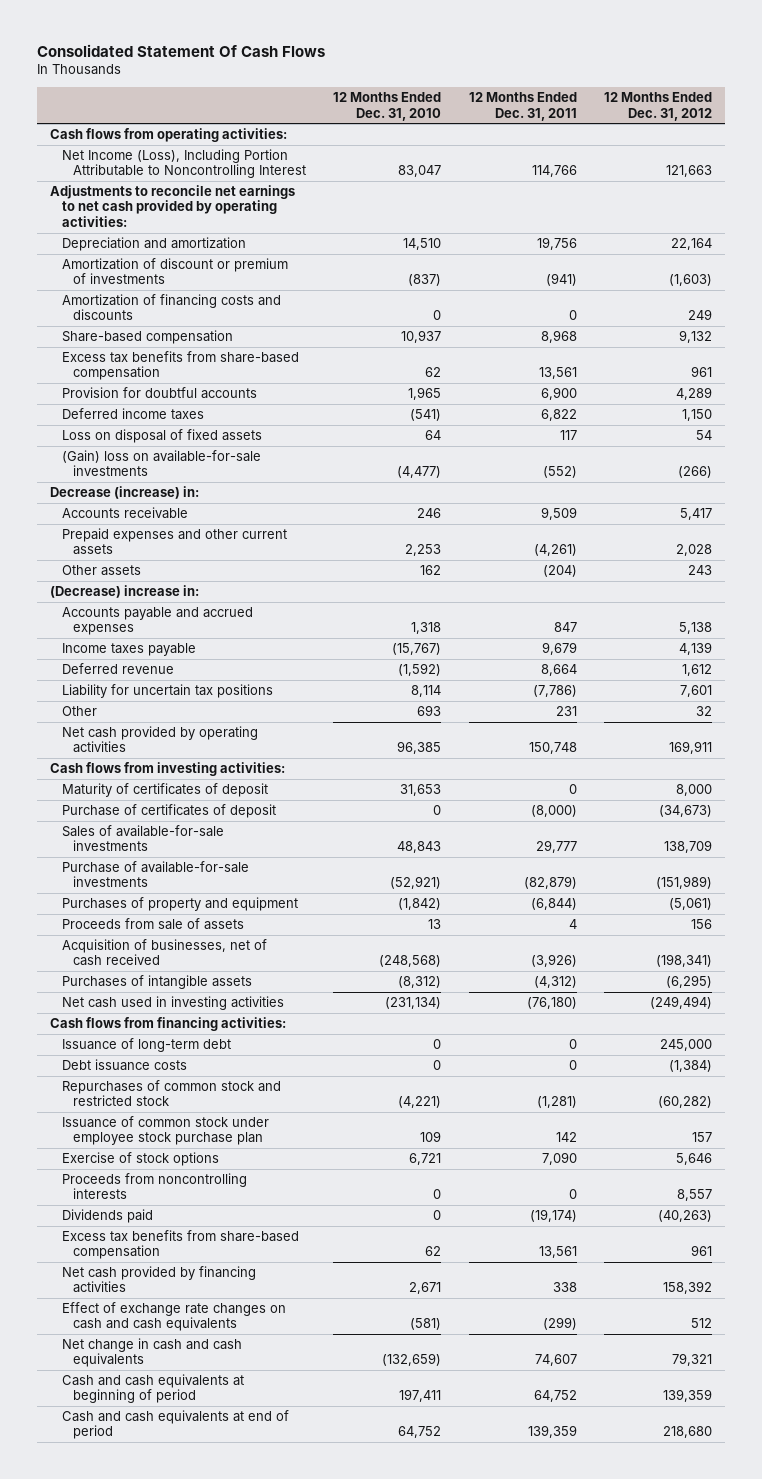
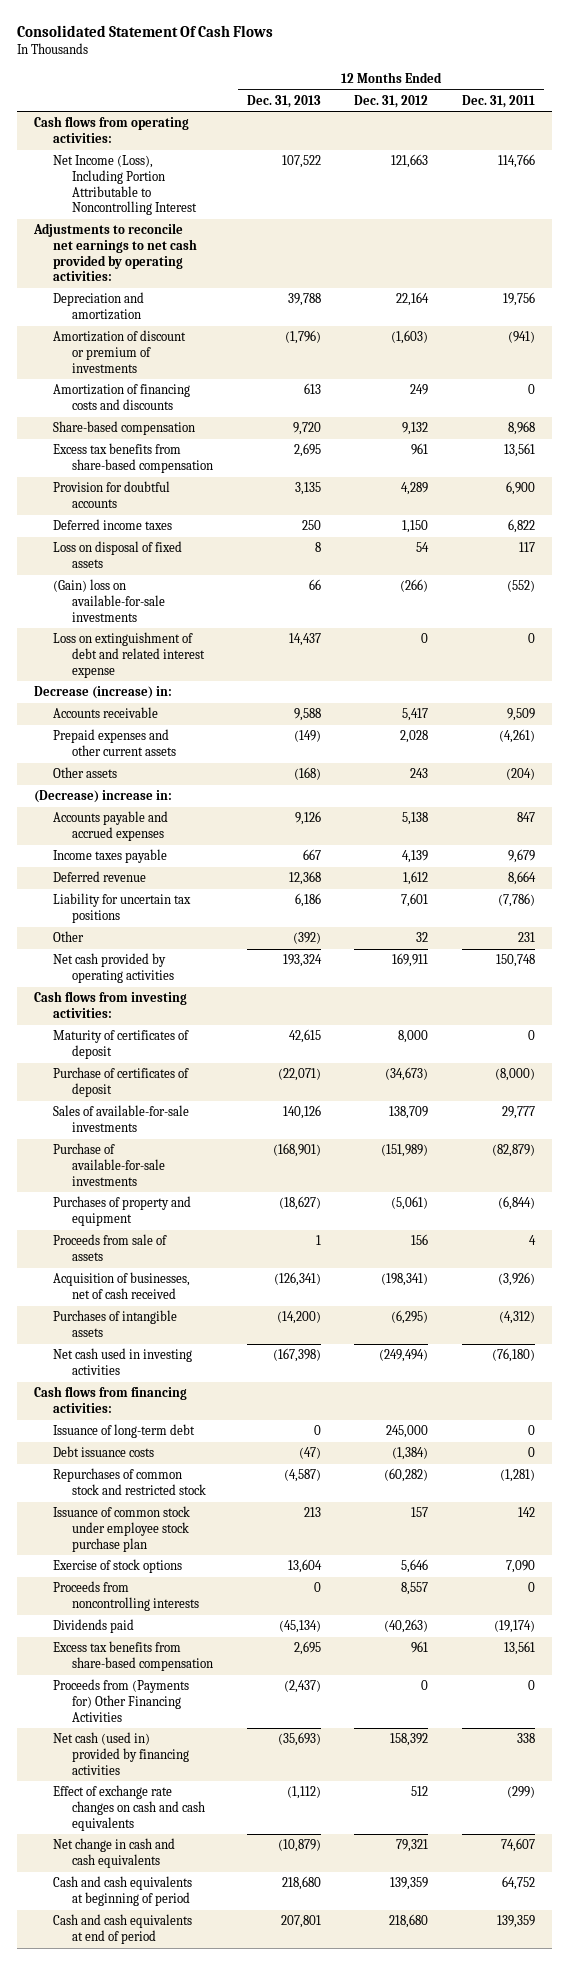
[333,92,442,121] 12 Months Ended Dec. 31, 2010 -> none
none -> [246,94,321,108] Dec. 31, 2013
none -> [52,632,205,678] Loss on extinguishment of debt and related interest expense
none -> [52,1679,189,1722] Proceeds from (Payments for) Other Financing Activities
[61,1266,256,1294] Net cash provided by financing activities -> [52,1732,189,1775] Net cash (used in) provided by financing activities

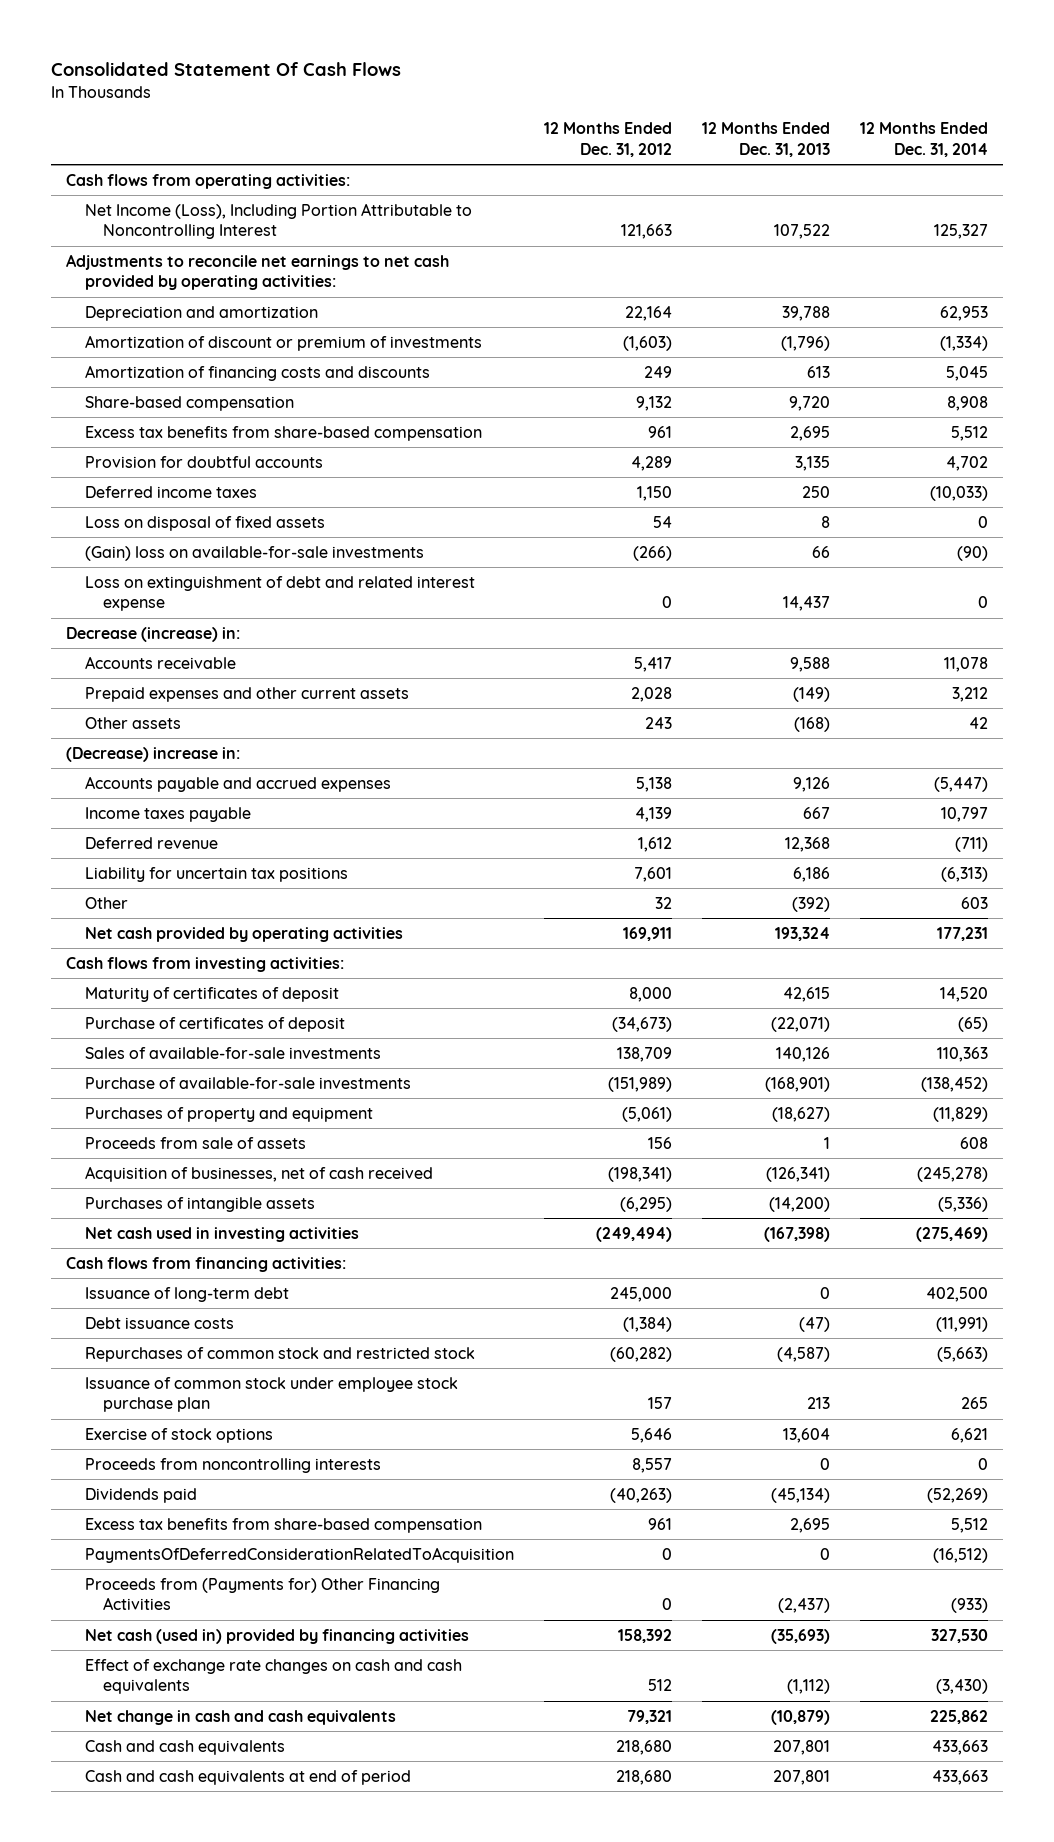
[462,94,536,108] Dec. 31, 2011 -> none
none -> [859,122,988,158] 12 Months Ended Dec. 31, 2014
none -> [84,1546,514,1563] PaymentsOfDeferredConsiderationRelatedToAcquisition
[52,1876,192,1907] Cash and cash equivalents at beginning of period -> [84,1739,285,1755] Cash and cash equivalents
[281,1876,321,1891] 218,680 -> [772,1739,830,1755] 207,801
[390,1877,429,1891] 139,359 -> [615,1739,672,1755] 218,680

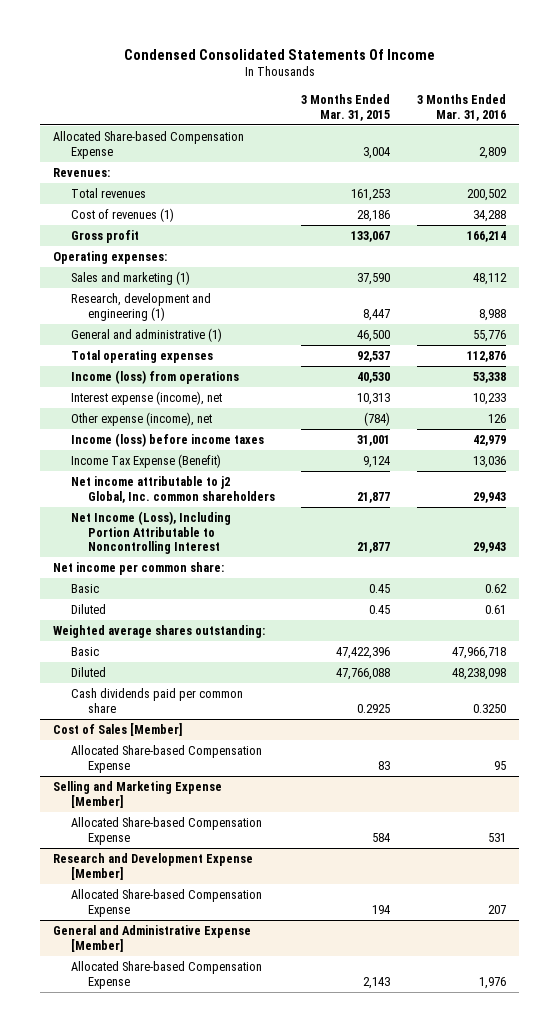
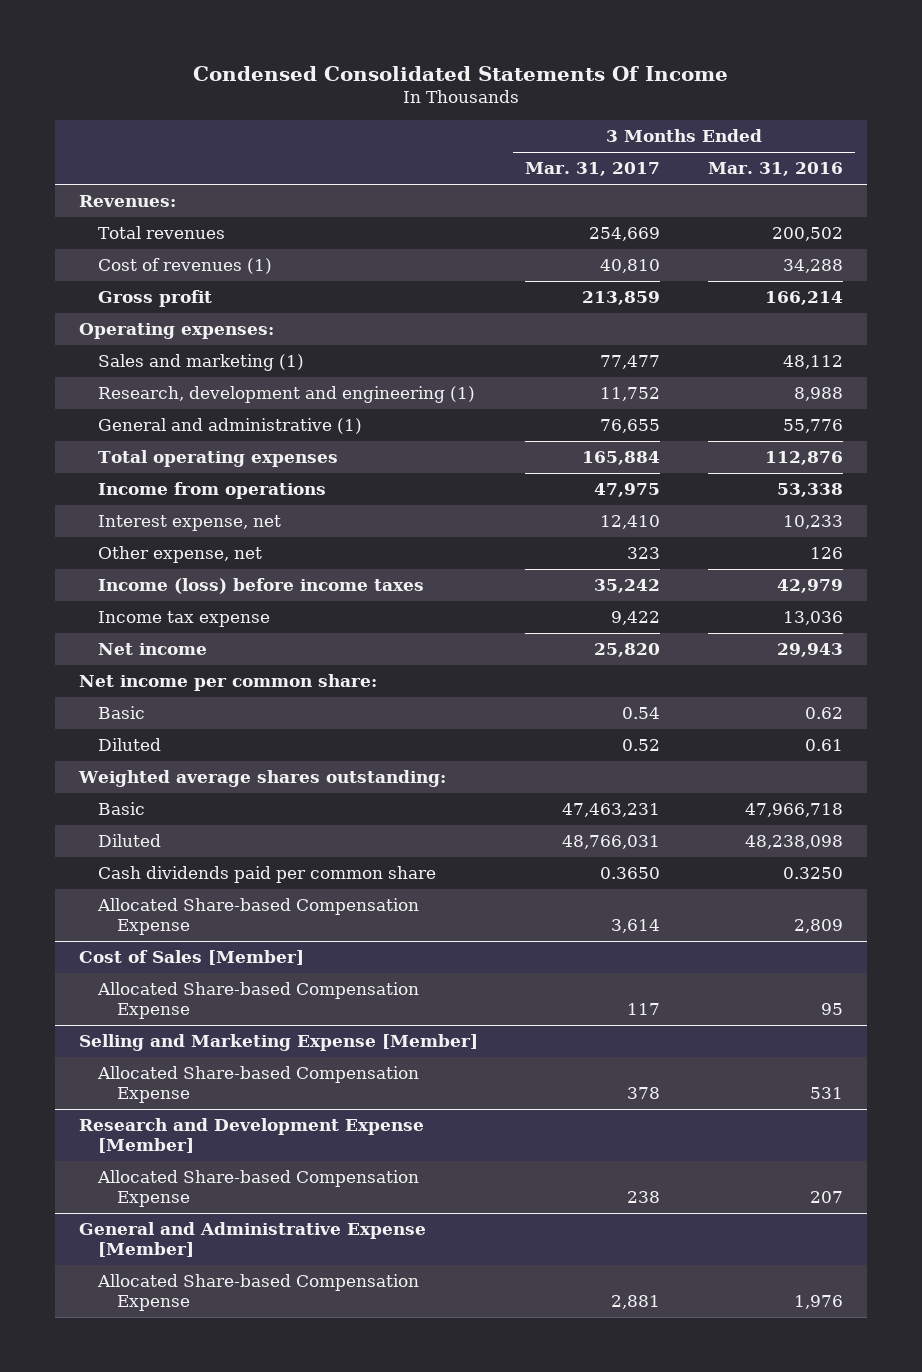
[301,94,391,121] 3 Months Ended Mar. 31, 2015 -> none
none -> [525,162,661,177] Mar. 31, 2017
[70,370,239,385] Income (loss) from operations -> [97,482,326,500] Income from operations
[70,391,222,406] Interest expense (income), net -> [97,515,281,532] Interest expense, net
[70,412,212,427] Other expense (income), net -> [97,546,262,564] Other expense, net
[70,511,231,555] Net Income (Loss), Including Portion Attributable to Noncontrolling Interest -> none
[70,454,221,469] Income Tax Expense (Benefit) -> [97,611,270,628] Income tax expense
[70,476,275,503] Net income attributable to j2 Global, Inc. common shareholders -> [97,643,207,656] Net income
[53,131,245,159] Allocated Share-based Compensation Expense -> [96,898,419,935] Allocated Share-based Compensation Expense

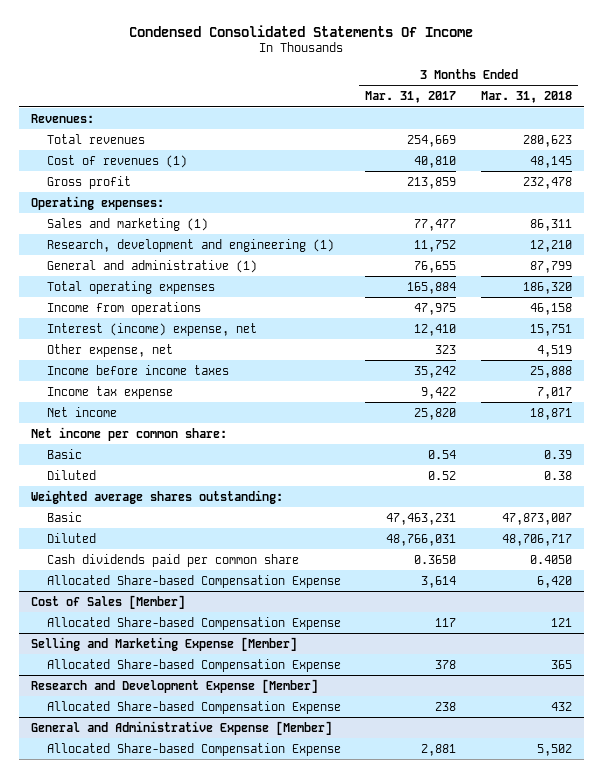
[708,162,844,177] Mar. 31, 2016 -> none
none -> [480,90,572,103] Mar. 31, 2018
[97,515,281,532] Interest expense, net -> [47,322,258,336] Interest (income) expense, net
[97,578,424,595] Income (loss) before income taxes -> [47,364,230,375] Income before income taxes

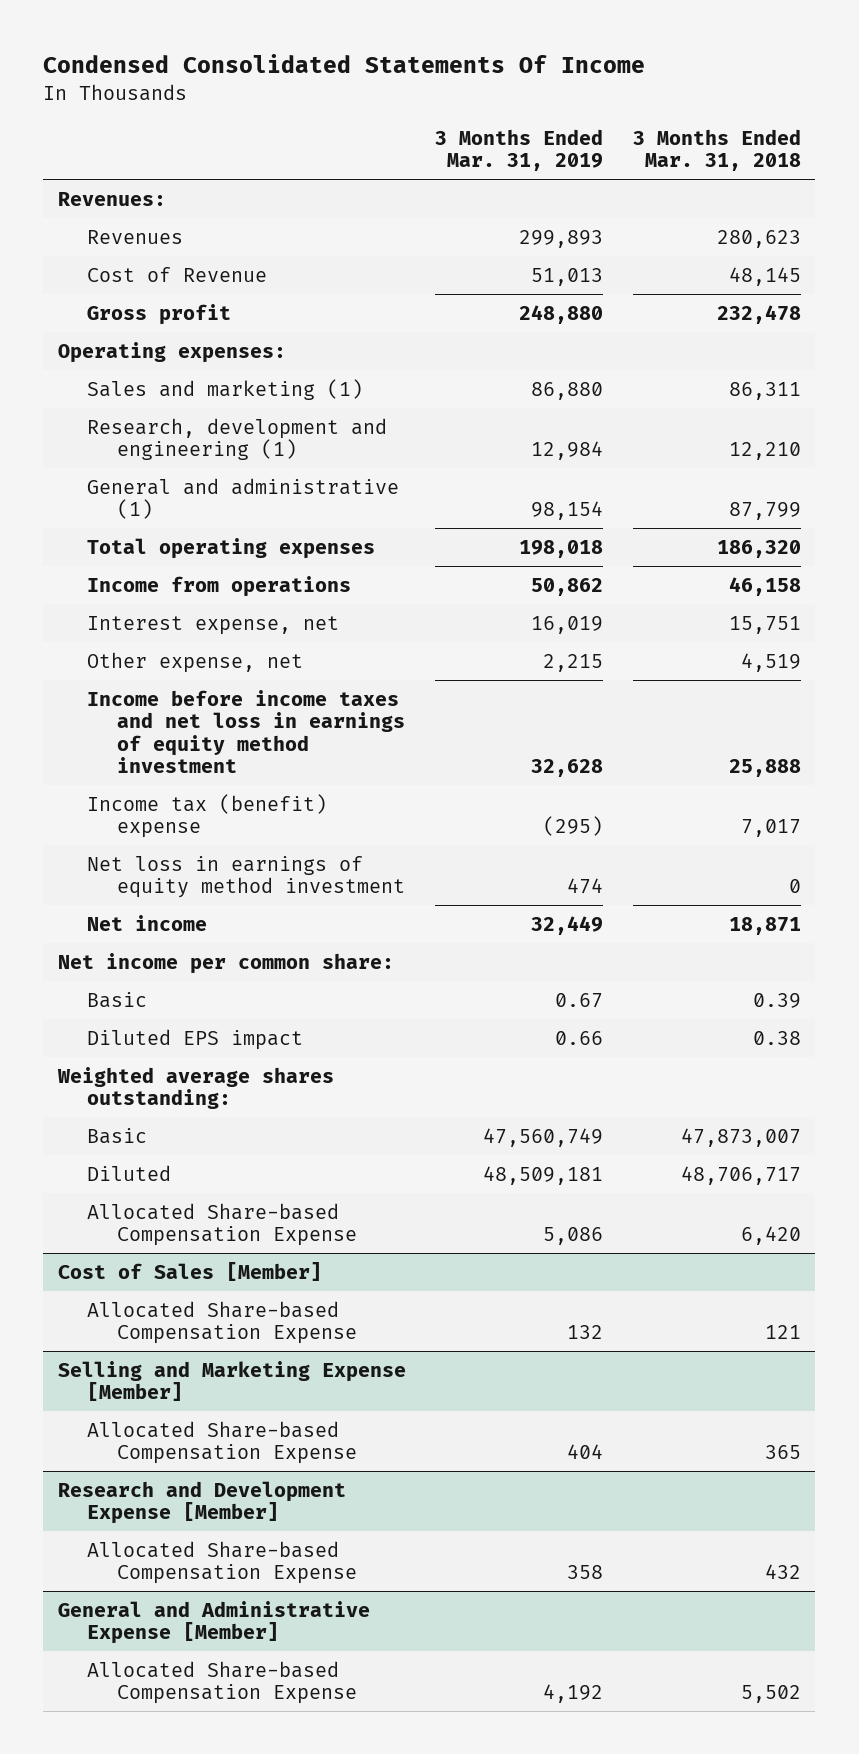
[365,90,457,103] Mar. 31, 2017 -> none
none -> [435,128,604,172] 3 Months Ended Mar. 31, 2019
[47,133,146,144] Total revenues -> [87,229,184,244] Revenues
[47,154,188,168] Cost of revenues (1) -> [87,266,268,282] Cost of Revenue
[47,322,258,336] Interest (income) expense, net -> [87,615,340,635] Interest expense, net
[47,364,230,375] Income before income taxes -> [87,689,405,774] Income before income taxes and net loss in earnings of equity method investment
[47,385,174,399] Income tax expense -> [87,793,328,839] Income tax (benefit) expense
none -> [87,855,405,899] Net loss in earnings of equity method investment
[47,469,97,480] Diluted -> [87,1028,304,1050] Diluted EPS impact
[47,553,300,567] Cash dividends paid per common share -> none

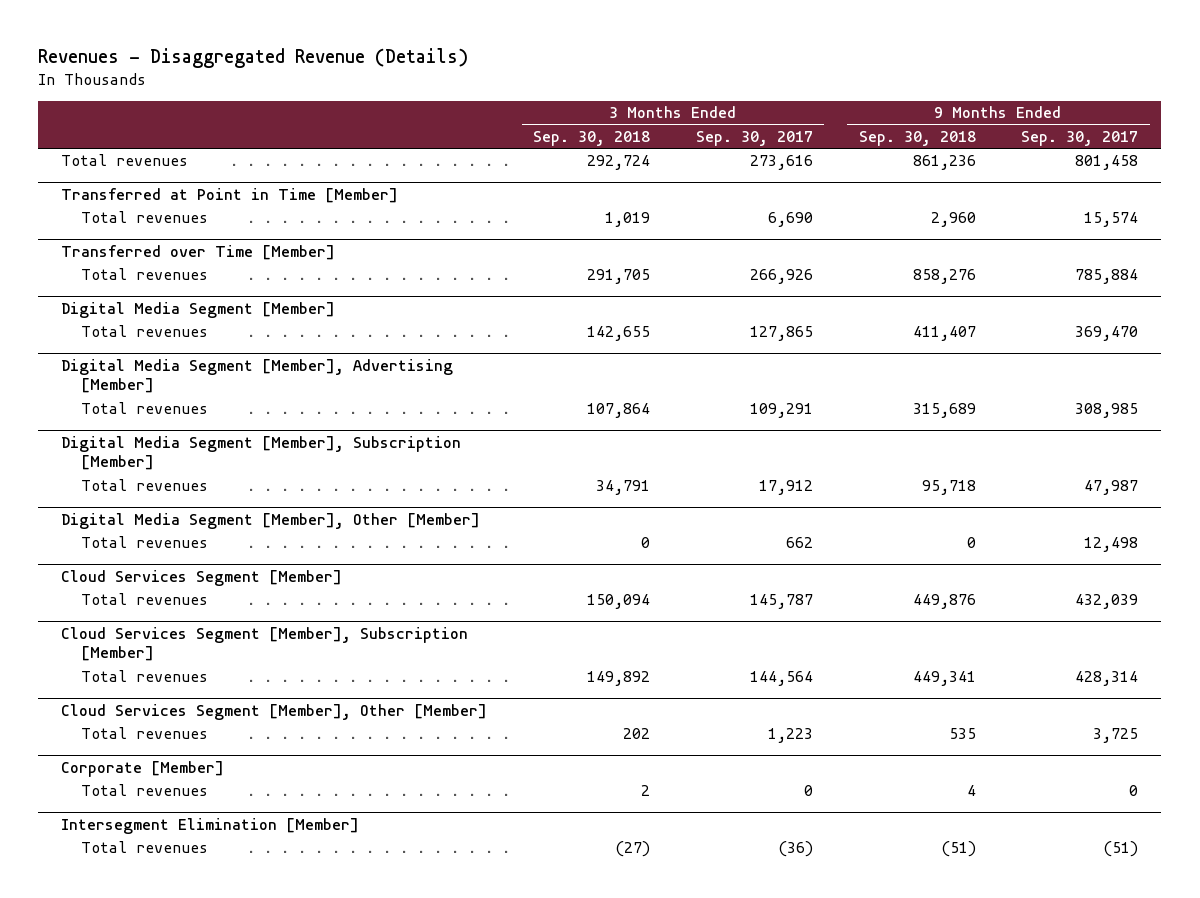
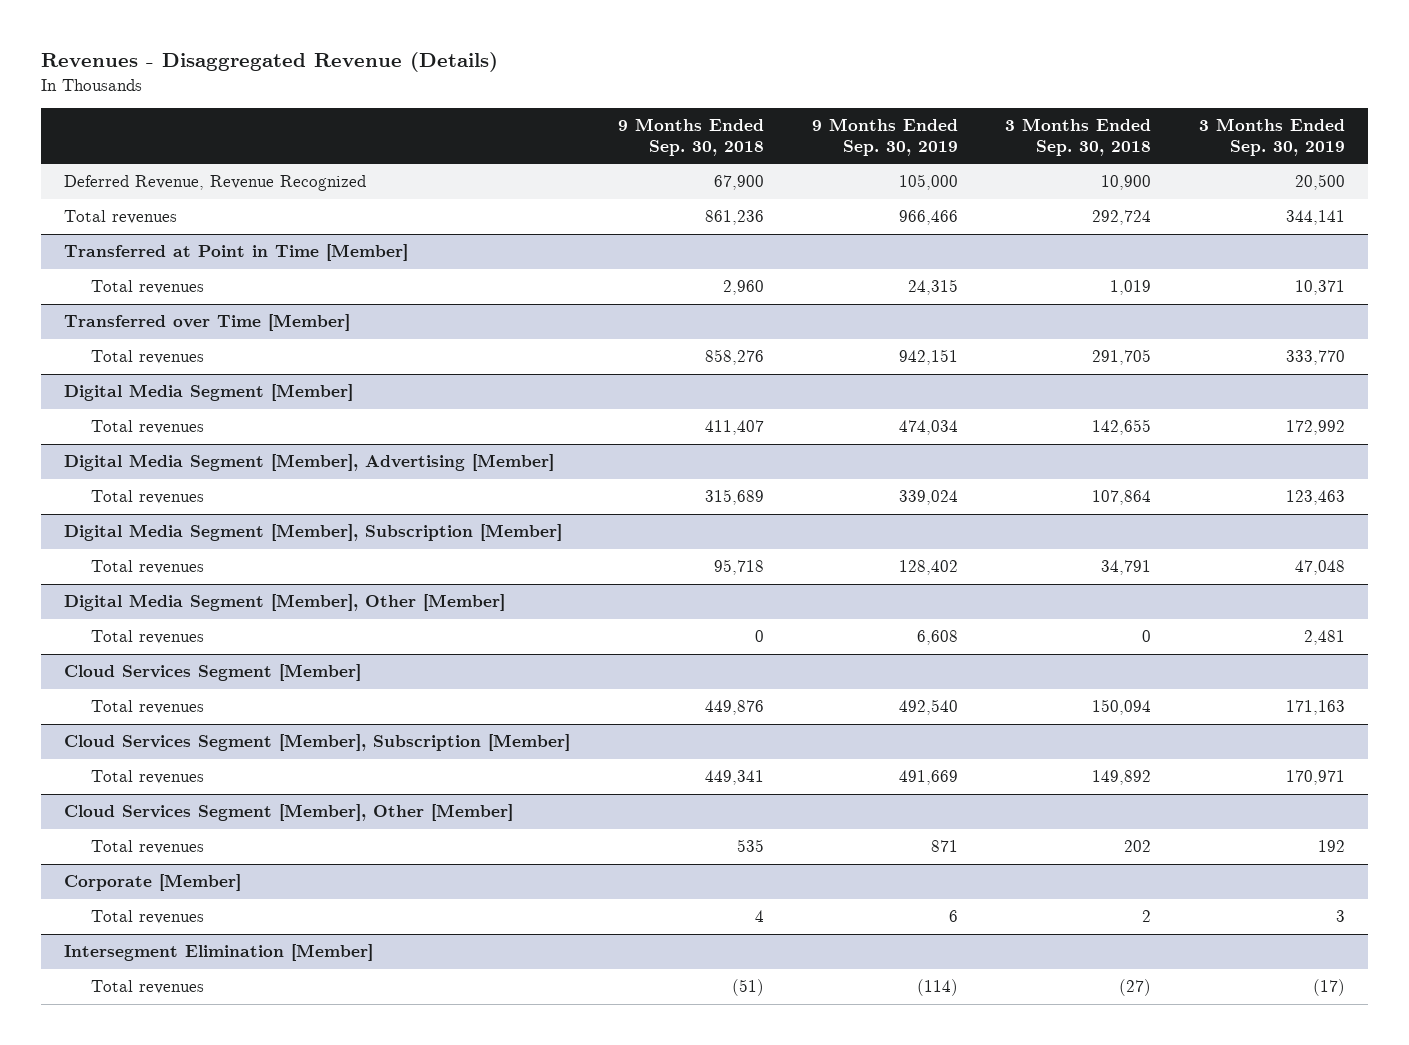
[695,130,813,146] Sep. 30, 2017 -> none
[1021,130,1139,146] Sep. 30, 2017 -> none
none -> [811,118,958,157] 9 Months Ended Sep. 30, 2019
none -> [1198,118,1345,157] 3 Months Ended Sep. 30, 2019
none -> [64,175,367,192] Deferred Revenue, Revenue Recognized

